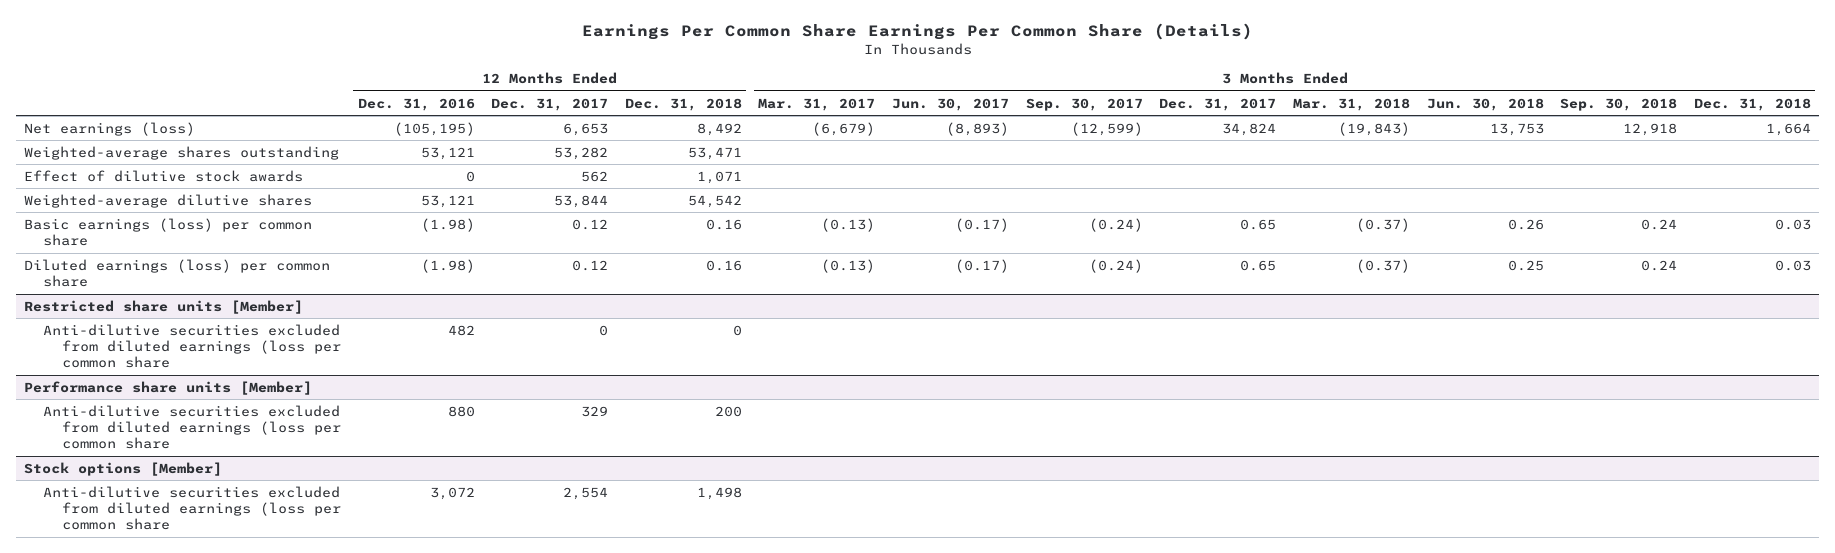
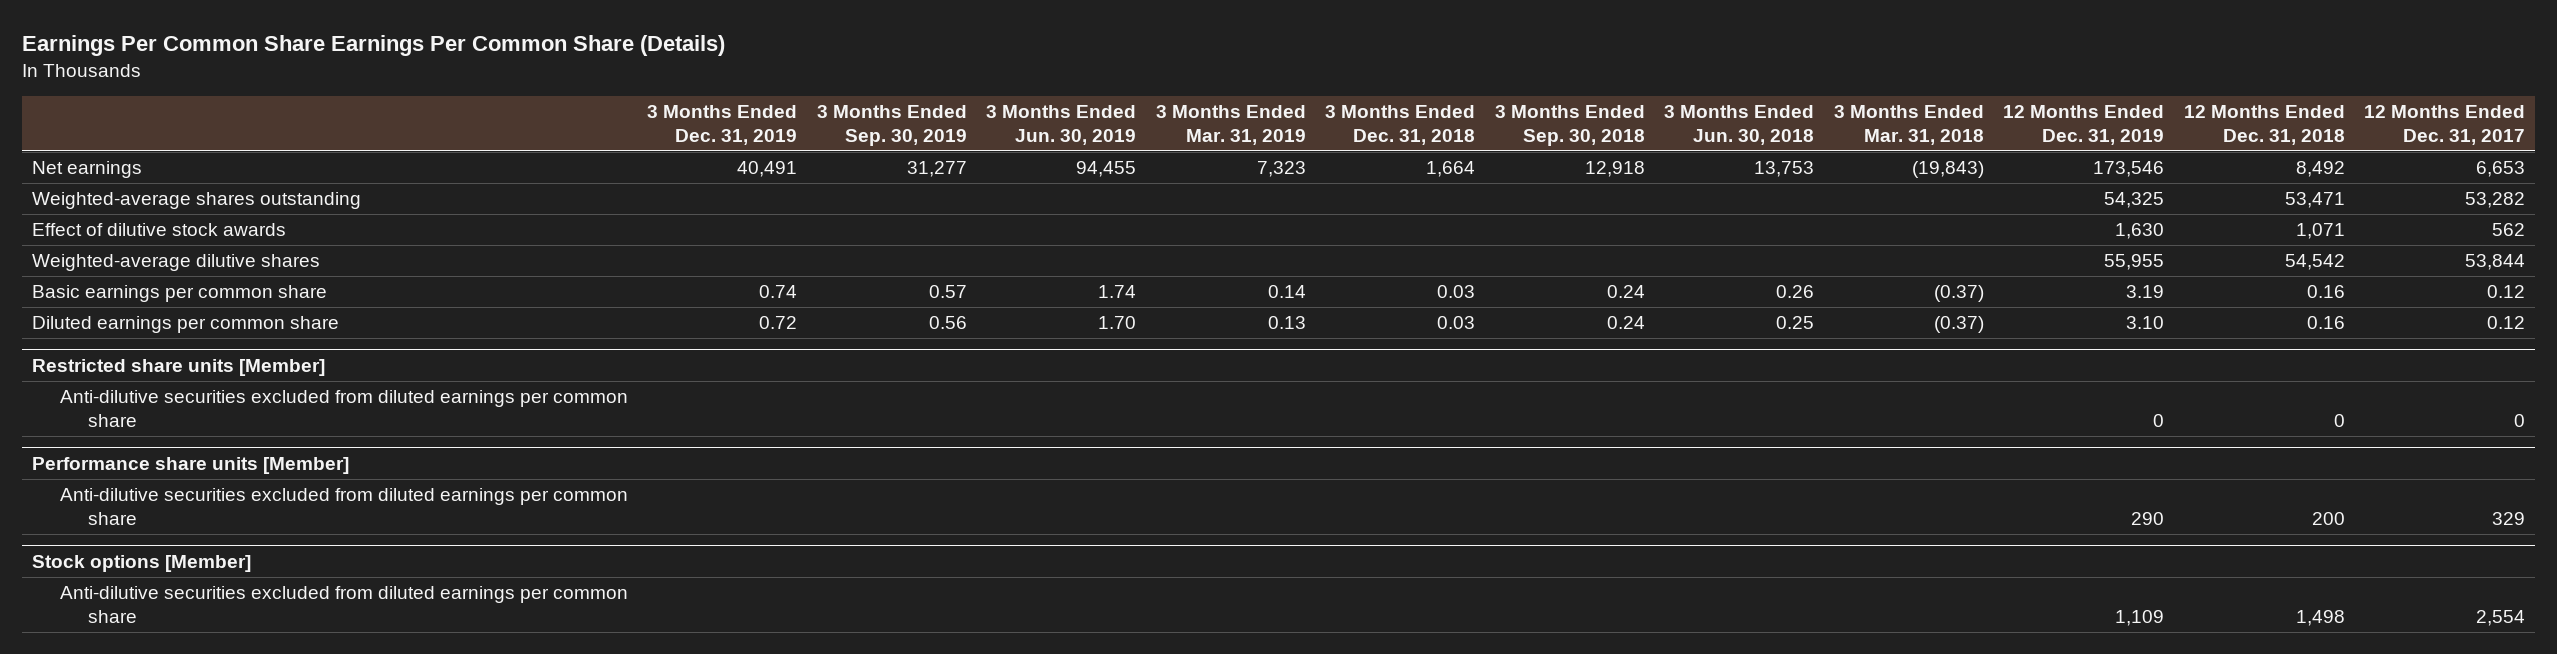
[357,97,475,111] Dec. 31, 2016 -> none
[758,97,876,111] Mar. 31, 2017 -> none
[892,97,1010,111] Jun. 30, 2017 -> none
[1025,97,1143,111] Sep. 30, 2017 -> none
[1159,97,1277,111] Dec. 31, 2017 -> none
none -> [647,104,798,145] 3 Months Ended Dec. 31, 2019
none -> [816,104,967,146] 3 Months Ended Sep. 30, 2019
none -> [986,104,1137,145] 3 Months Ended Jun. 30, 2019
none -> [1155,104,1306,145] 3 Months Ended Mar. 31, 2019
none -> [2003,104,2165,145] 12 Months Ended Dec. 31, 2019
[24,121,196,136] Net earnings (loss) -> [31,160,142,178] Net earnings
[24,217,313,247] Basic earnings (loss) per common share -> [31,284,327,302] Basic earnings per common share
[24,258,331,288] Diluted earnings (loss) per common share -> [31,315,339,333] Diluted earnings per common share
[43,323,341,369] Anti-dilutive securities excluded from diluted earnings (loss per common share -> [59,389,628,427] Anti-dilutive securities excluded from diluted earnings per common share
[43,404,341,450] Anti-dilutive securities excluded from diluted earnings (loss per common share -> [59,487,628,525] Anti-dilutive securities excluded from diluted earnings per common share
[43,485,341,531] Anti-dilutive securities excluded from diluted earnings (loss per common share -> [59,585,628,623] Anti-dilutive securities excluded from diluted earnings per common share

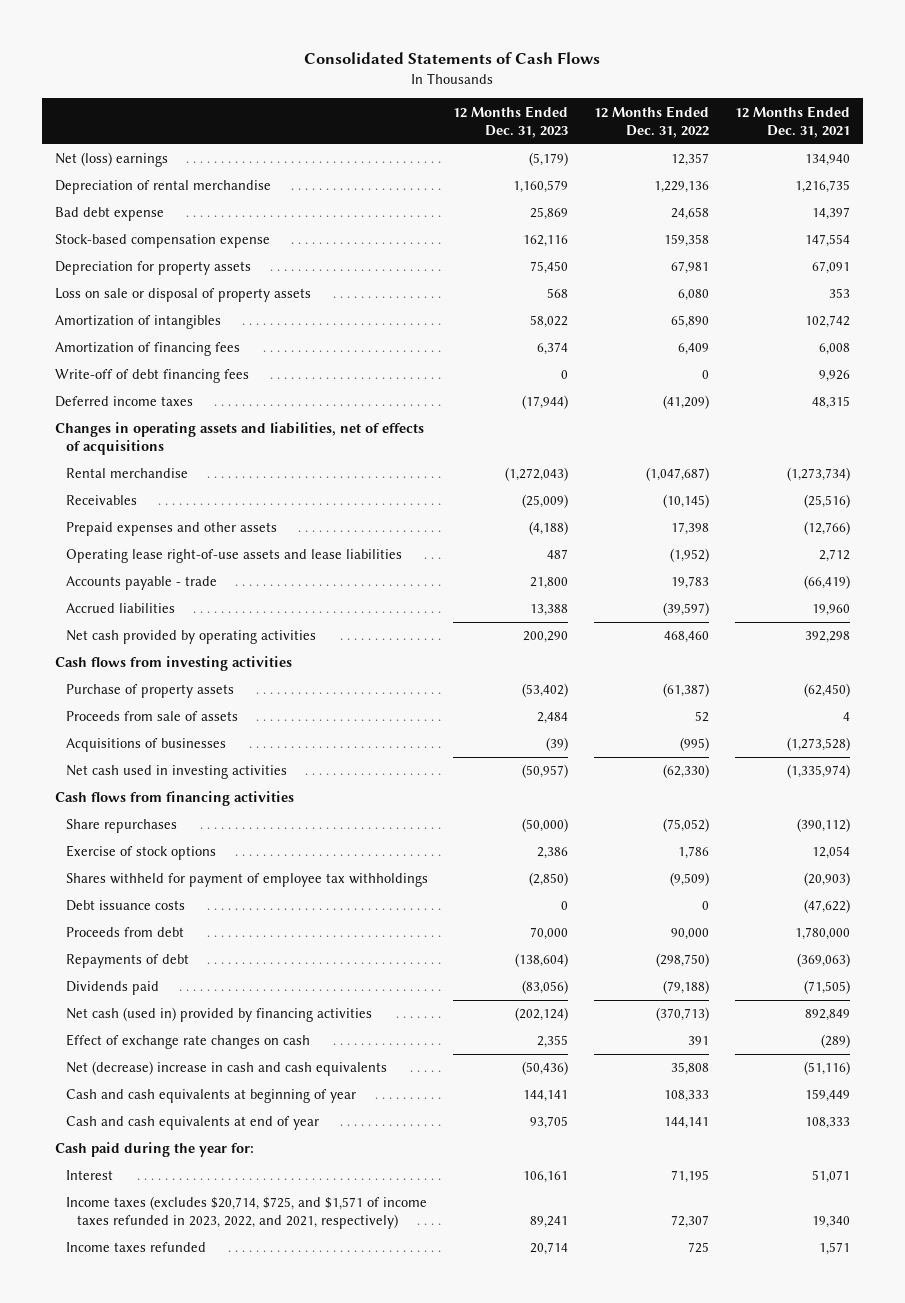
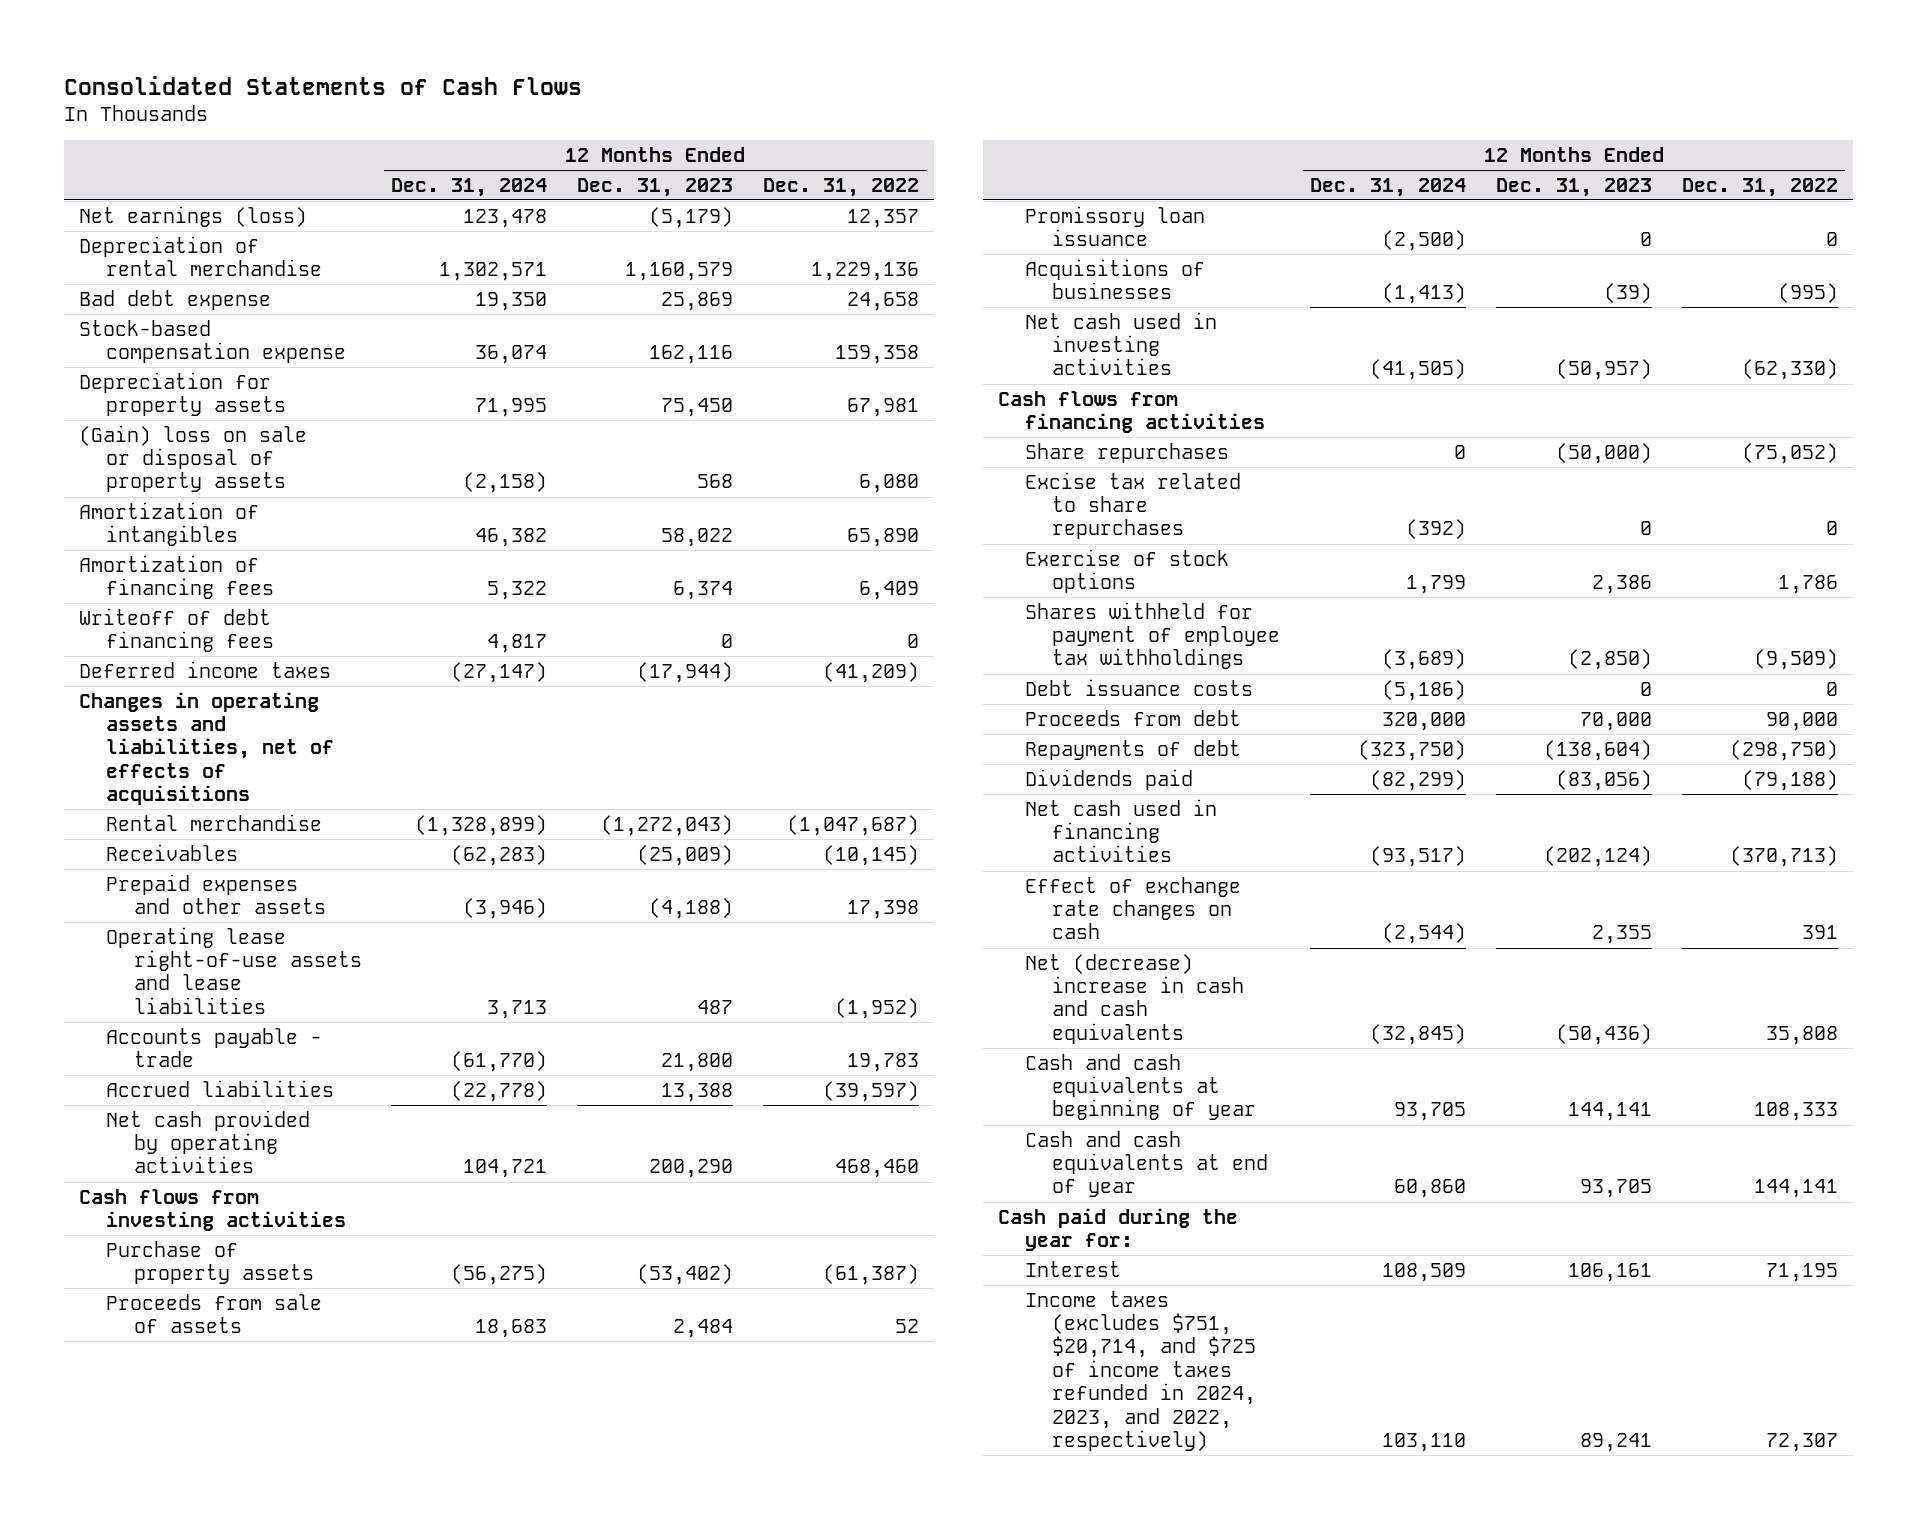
[734,105,850,138] 12 Months Ended Dec. 31, 2021 -> none
none -> [391,177,548,197] Dec. 31, 2024
[54,152,168,168] Net (loss) earnings -> [79,205,308,227] Net earnings (loss)
[54,288,311,303] Loss on sale or disposal of property assets -> [79,424,308,493] (Gain) loss on sale or disposal of property assets
[54,369,249,384] Write-off of debt financing fees -> [79,607,275,653] Writeoff of debt financing fees
none -> [1025,205,1206,247] Promissory loan issuance
none -> [1025,471,1242,540] Excise tax related to share repurchases
[65,1007,372,1023] Net cash (used in) provided by financing activities -> [1025,798,1218,863] Net cash used in financing activities
[65,1242,206,1253] Income taxes refunded -> none
[65,1196,427,1230] Income taxes (excludes $20,714, $725, and $1,571 of income taxes refunded in 2023, 2022, and 2021, respectively) -> [1025,1290,1257,1452] Income taxes (excludes $751, $20,714, and $725 of income taxes refunded in 2024, 2023, and 2022, respectively)

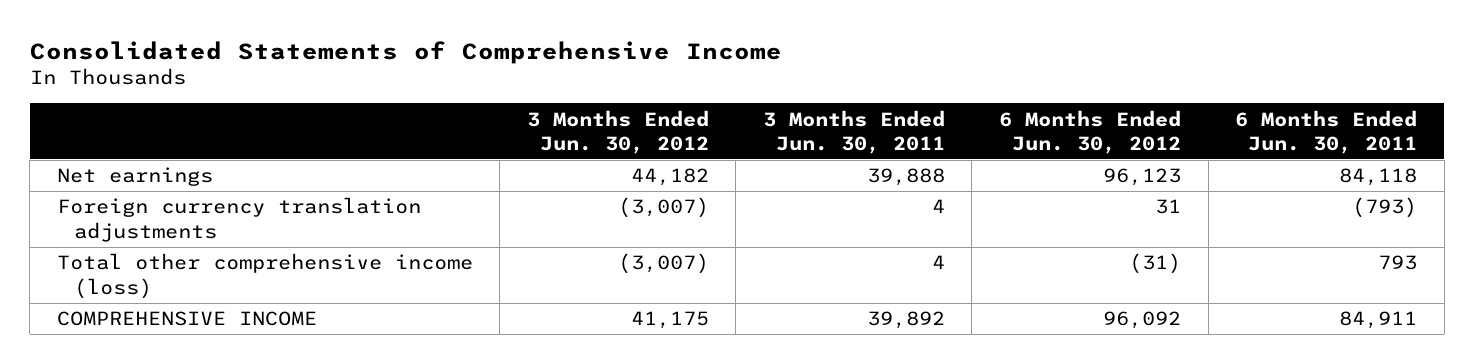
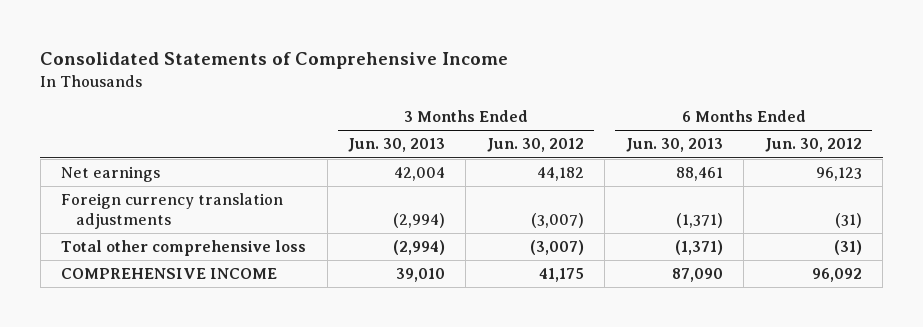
[762,109,945,154] 3 Months Ended Jun. 30, 2011 -> none
[1235,109,1418,154] 6 Months Ended Jun. 30, 2011 -> none
none -> [348,138,446,153] Jun. 30, 2013
none -> [625,138,723,153] Jun. 30, 2013
[1155,199,1182,215] 31 -> [834,212,862,228] (31)
[56,253,473,299] Total other comprehensive income (loss) -> [61,240,307,257] Total other comprehensive loss

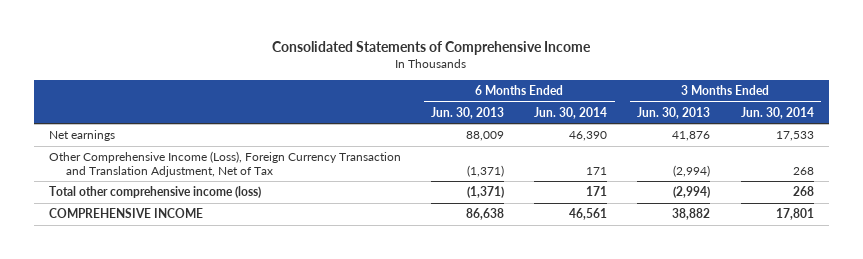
[486,138,584,153] Jun. 30, 2012 -> none
[764,138,862,153] Jun. 30, 2012 -> none
none -> [534,106,608,119] Jun. 30, 2014
none -> [740,106,814,119] Jun. 30, 2014
[394,167,446,182] 42,004 -> [672,131,711,142] 41,876
[675,167,723,182] 88,461 -> [466,131,505,142] 88,009
[61,193,284,229] Foreign currency translation adjustments -> [49,151,402,177] Other Comprehensive Income (Loss), Foreign Currency Transaction and Translation Adjustment, Net of Tax
[61,240,307,257] Total other comprehensive loss -> [49,186,262,199] Total other comprehensive income (loss)
[396,268,446,283] 39,010 -> [672,208,711,221] 38,882
[671,268,723,283] 87,090 -> [466,208,505,221] 86,638

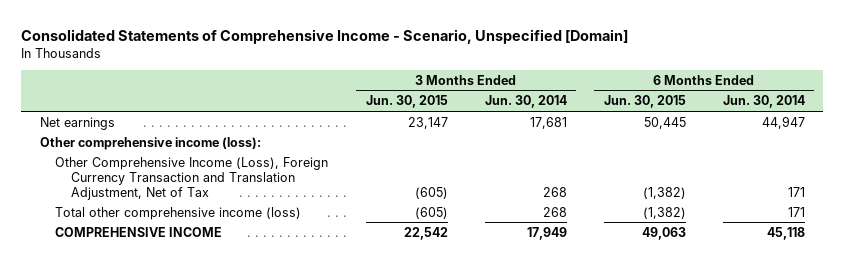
[272,41,592,56] Consolidated Statements of Comprehensive Income -> [21,28,629,44] Consolidated Statements of Comprehensive Income - Scenario, Unspecified [Domain]
[431,106,505,119] Jun. 30, 2013 -> none
[637,106,711,119] Jun. 30, 2013 -> none
none -> [365,95,448,109] Jun. 30, 2015
none -> [603,95,686,109] Jun. 30, 2015
[569,131,608,142] 46,390 -> [761,115,805,129] 44,947
[775,131,814,142] 17,533 -> [529,116,567,129] 17,681
none -> [39,136,261,150] Other comprehensive income (loss):
[569,208,608,221] 46,561 -> [766,226,805,240] 45,118
[775,208,814,221] 17,801 -> [526,226,567,240] 17,949

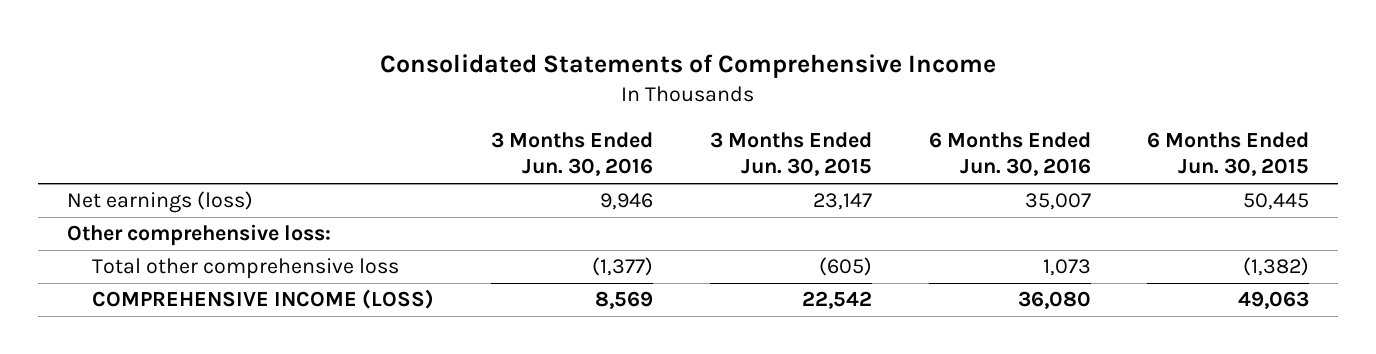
[21,28,629,44] Consolidated Statements of Comprehensive Income - Scenario, Unspecified [Domain] -> [380,53,997,78] Consolidated Statements of Comprehensive Income
[484,95,567,109] Jun. 30, 2014 -> none
[722,95,805,109] Jun. 30, 2014 -> none
none -> [491,131,654,177] 3 Months Ended Jun. 30, 2016
none -> [928,131,1091,177] 6 Months Ended Jun. 30, 2016
[55,156,329,200] Other Comprehensive Income (Loss), Foreign Currency Transaction and Translation Adjustment, Net of Tax -> none
[39,116,115,130] Net earnings -> [66,191,253,214] Net earnings (loss)
[39,136,261,150] Other comprehensive income (loss): -> [66,224,331,247] Other comprehensive loss:
[55,206,302,220] Total other comprehensive income (loss) -> [92,258,400,280] Total other comprehensive loss
[55,226,223,237] COMPREHENSIVE INCOME -> [92,289,435,310] COMPREHENSIVE INCOME (LOSS)

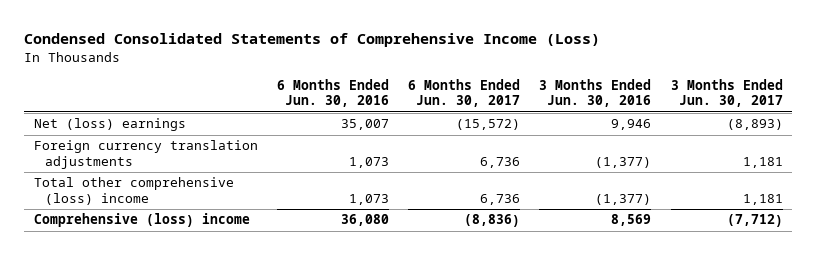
[380,53,997,78] Consolidated Statements of Comprehensive Income -> [24,33,601,48] Condensed Consolidated Statements of Comprehensive Income (Loss)
[709,131,872,177] 3 Months Ended Jun. 30, 2015 -> none
[1147,131,1310,177] 6 Months Ended Jun. 30, 2015 -> none
none -> [408,79,521,108] 6 Months Ended Jun. 30, 2017
none -> [670,79,783,108] 3 Months Ended Jun. 30, 2017
[66,224,331,247] Other comprehensive loss: -> none
[66,191,253,214] Net earnings (loss) -> [33,118,186,132] Net (loss) earnings
none -> [33,140,258,169] Foreign currency translation adjustments
[92,258,400,280] Total other comprehensive loss -> [33,177,234,205] Total other comprehensive (loss) income
[92,289,435,310] COMPREHENSIVE INCOME (LOSS) -> [33,213,250,228] Comprehensive (loss) income

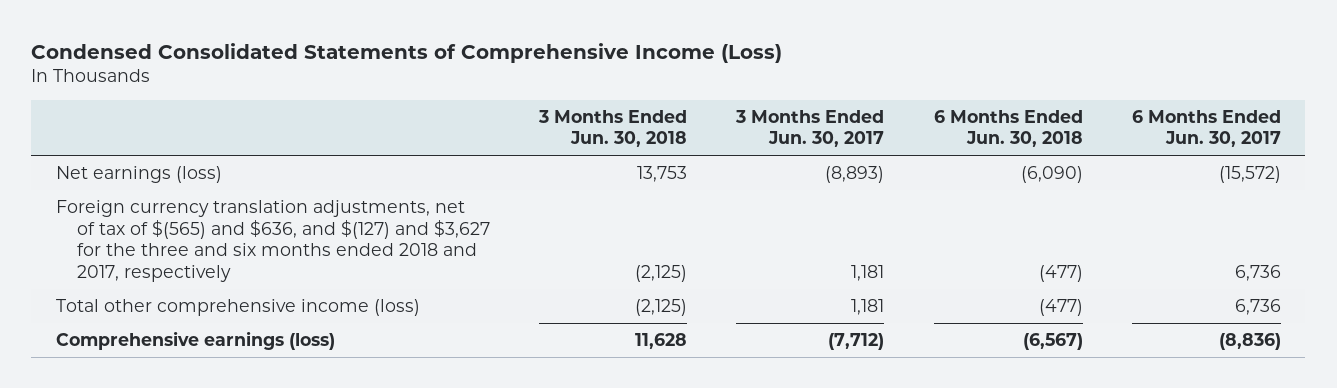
[277,79,390,108] 6 Months Ended Jun. 30, 2016 -> none
[539,79,652,108] 3 Months Ended Jun. 30, 2016 -> none
none -> [538,109,688,148] 3 Months Ended Jun. 30, 2018
none -> [933,109,1083,148] 6 Months Ended Jun. 30, 2018
[33,118,186,132] Net (loss) earnings -> [55,166,222,184] Net earnings (loss)
[33,140,258,169] Foreign currency translation adjustments -> [55,200,491,283] Foreign currency translation adjustments, net of tax of $(565) and $636, and $(127) and $3,627 for the three and six months ended 2018 and 2017, respectively
[33,177,234,205] Total other comprehensive (loss) income -> [55,299,420,317] Total other comprehensive income (loss)
[33,213,250,228] Comprehensive (loss) income -> [55,331,335,351] Comprehensive earnings (loss)

